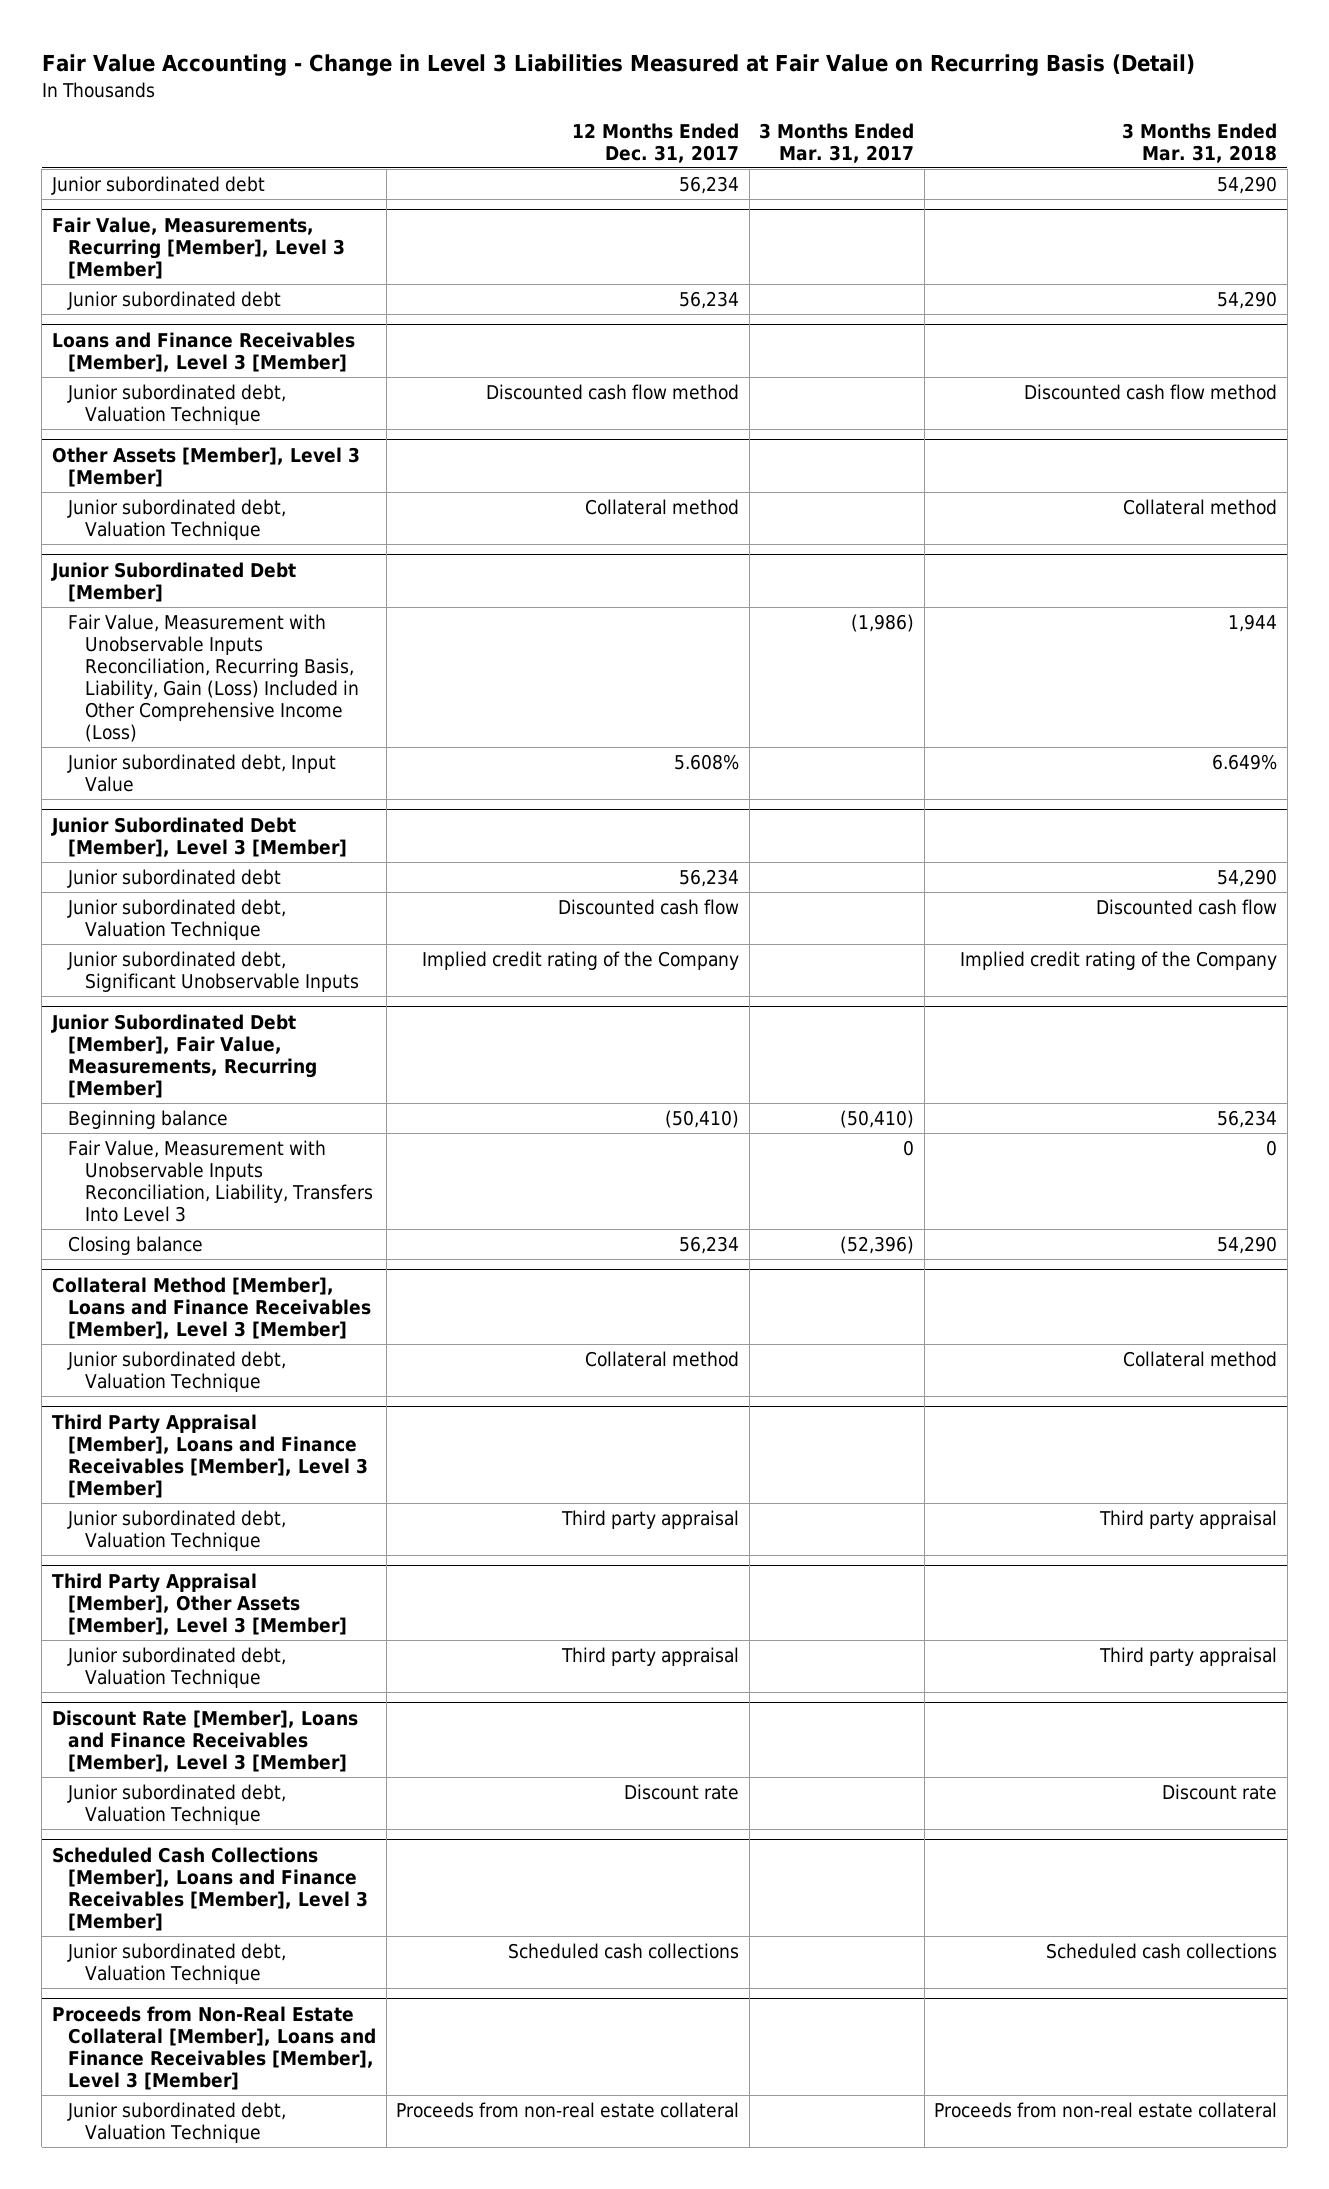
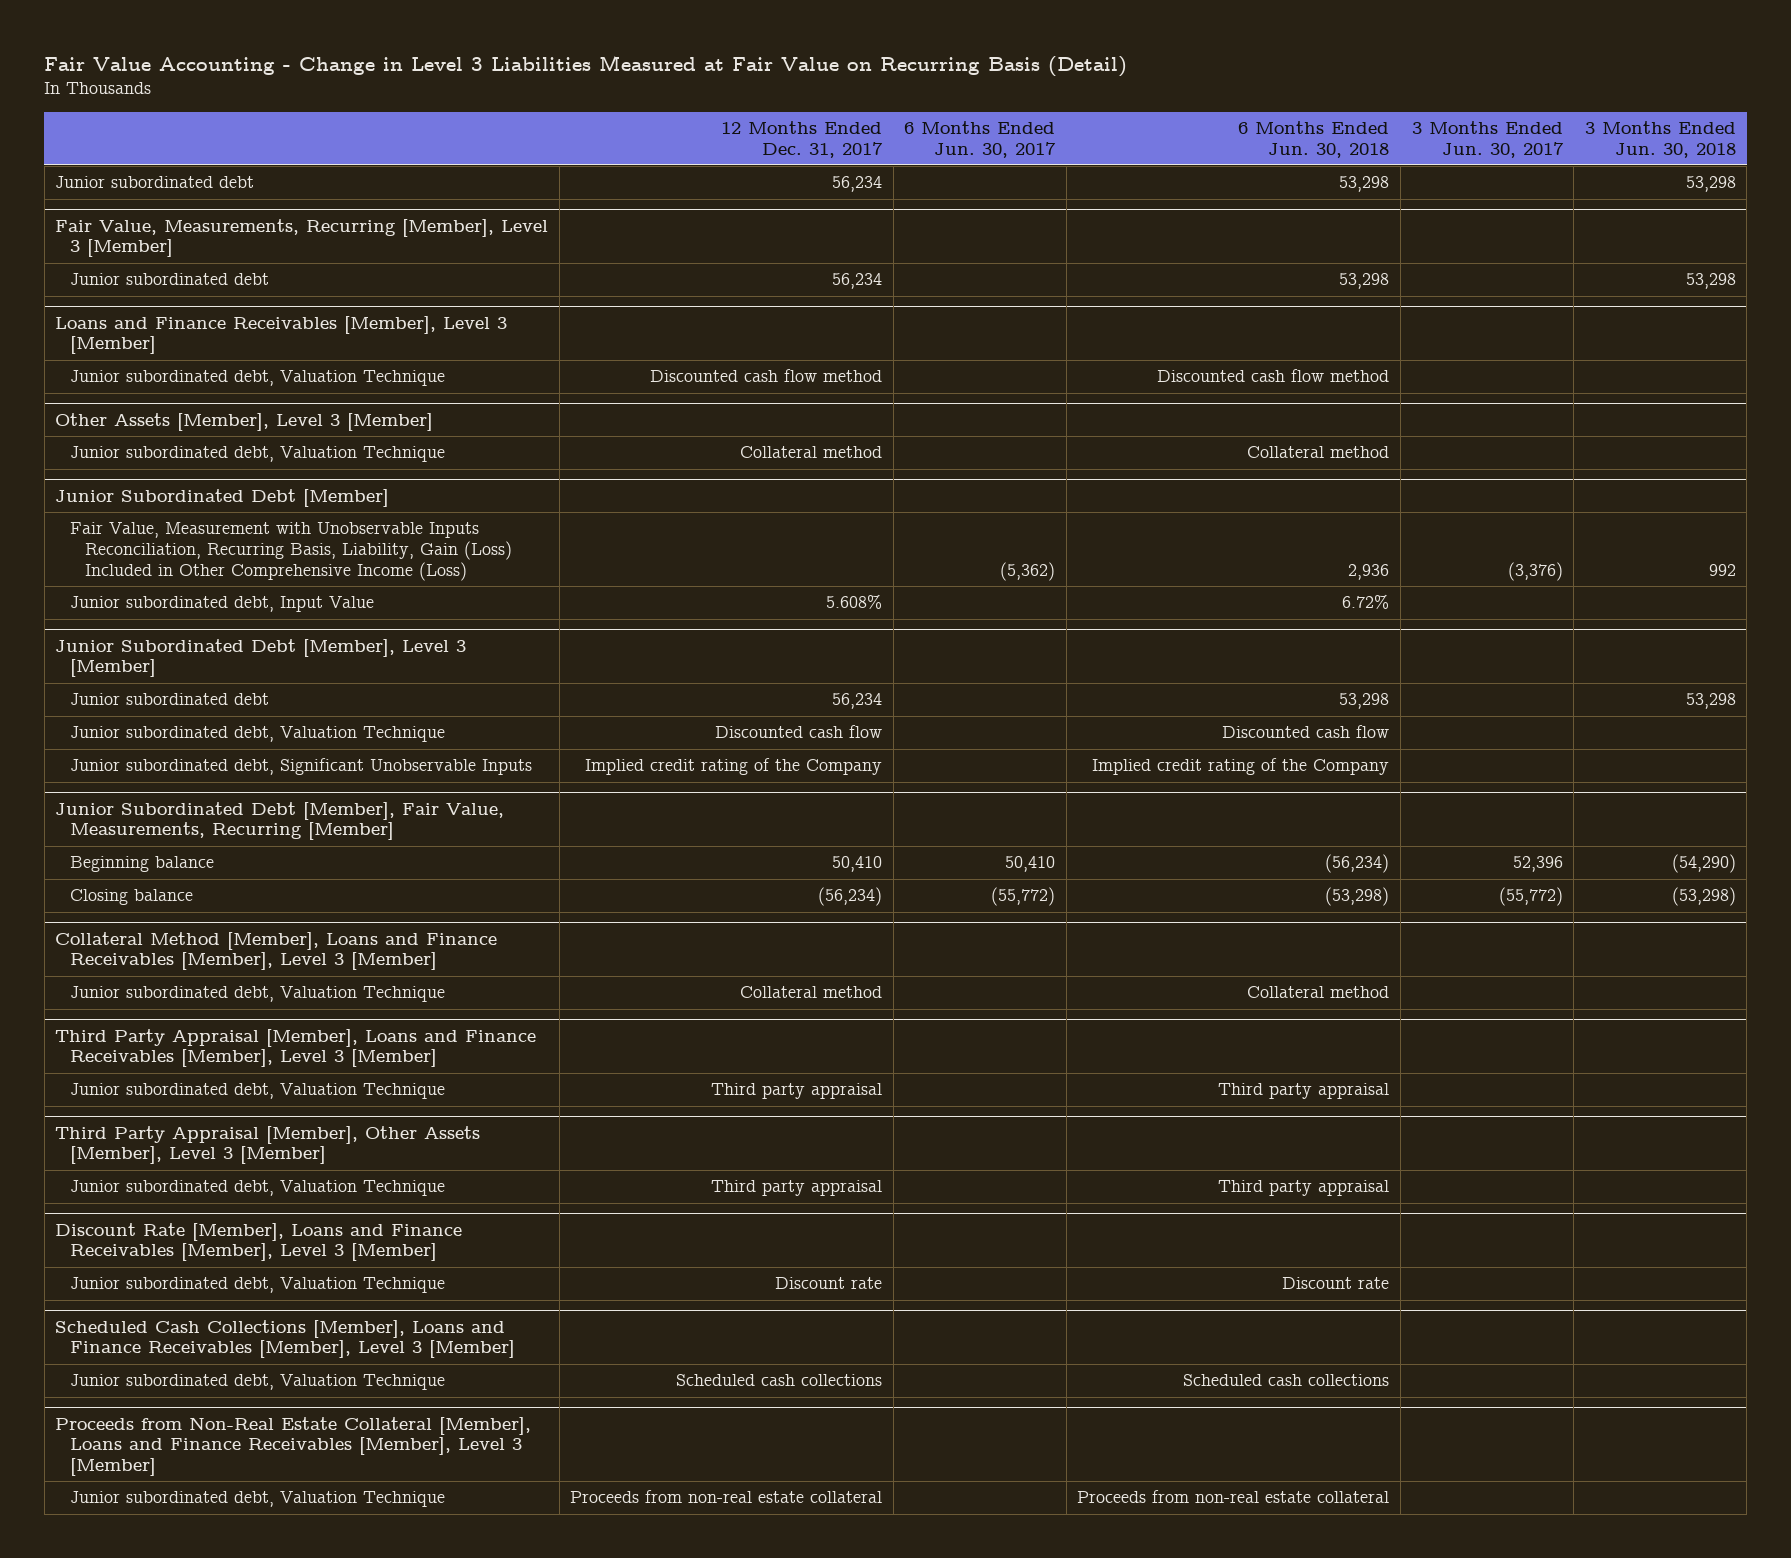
[759,122,915,163] 3 Months Ended Mar. 31, 2017 -> none
[1122,122,1278,163] 3 Months Ended Mar. 31, 2018 -> none
none -> [904,120,1057,158] 6 Months Ended Jun. 30, 2017
none -> [1238,120,1390,158] 6 Months Ended Jun. 30, 2018
none -> [1411,120,1564,158] 3 Months Ended Jun. 30, 2017
none -> [1584,120,1736,158] 3 Months Ended Jun. 30, 2018
[68,1140,373,1223] Fair Value, Measurement with Unobservable Inputs Reconciliation, Liability, Transfers Into Level 3 -> none
[665,1110,740,1129] (50,410) -> [832,856,883,873] 50,410
[679,1236,740,1255] 56,234 -> [818,887,883,907] (56,234)

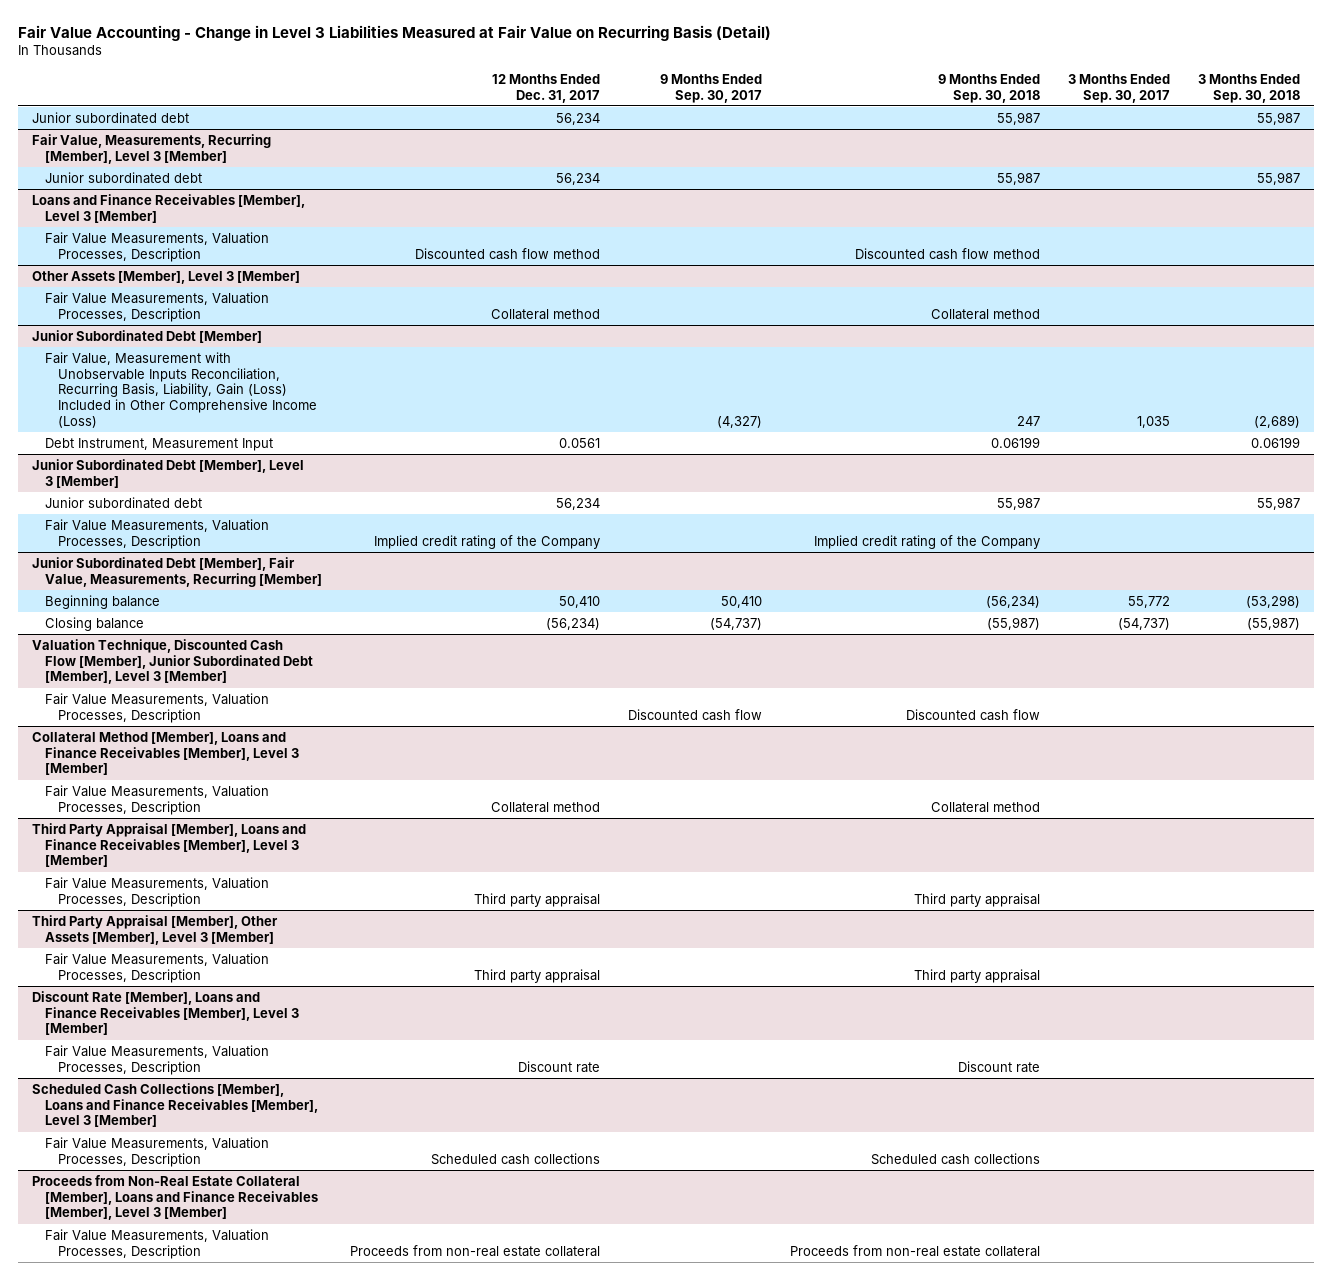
[904,120,1057,158] 6 Months Ended Jun. 30, 2017 -> none
[1238,120,1390,158] 6 Months Ended Jun. 30, 2018 -> none
[1411,120,1564,158] 3 Months Ended Jun. 30, 2017 -> none
[1584,120,1736,158] 3 Months Ended Jun. 30, 2018 -> none
none -> [659,73,762,103] 9 Months Ended Sep. 30, 2017
none -> [938,73,1041,103] 9 Months Ended Sep. 30, 2018
none -> [1068,73,1171,103] 3 Months Ended Sep. 30, 2017
none -> [1198,73,1301,103] 3 Months Ended Sep. 30, 2018
[70,370,446,387] Junior subordinated debt, Valuation Technique -> none
none -> [44,231,269,262] Fair Value Measurements, Valuation Processes, Description
[70,446,446,463] Junior subordinated debt, Valuation Technique -> none
none -> [44,291,269,322] Fair Value Measurements, Valuation Processes, Description
[70,596,375,613] Junior subordinated debt, Input Value -> none
none -> [44,437,273,451] Debt Instrument, Measurement Input
[70,726,446,743] Junior subordinated debt, Valuation Technique -> none
[70,758,533,776] Junior subordinated debt, Significant Unobservable Inputs -> [44,518,269,549] Fair Value Measurements, Valuation Processes, Description
none -> [31,638,313,685] Valuation Technique, Discounted Cash Flow [Member], Junior Subordinated Debt [Member], Level 3 [Member]
none -> [44,692,269,723] Fair Value Measurements, Valuation Processes, Description
[70,986,446,1003] Junior subordinated debt, Valuation Technique -> none
none -> [44,784,269,815] Fair Value Measurements, Valuation Processes, Description
[70,1083,446,1100] Junior subordinated debt, Valuation Technique -> none
none -> [44,876,269,907] Fair Value Measurements, Valuation Processes, Description
[70,1180,446,1197] Junior subordinated debt, Valuation Technique -> none
none -> [44,952,269,983] Fair Value Measurements, Valuation Processes, Description
[70,1277,446,1294] Junior subordinated debt, Valuation Technique -> none
none -> [44,1044,269,1075] Fair Value Measurements, Valuation Processes, Description
[70,1374,446,1391] Junior subordinated debt, Valuation Technique -> none
none -> [44,1136,269,1167] Fair Value Measurements, Valuation Processes, Description
[70,1491,446,1508] Junior subordinated debt, Valuation Technique -> none
none -> [44,1228,269,1259] Fair Value Measurements, Valuation Processes, Description

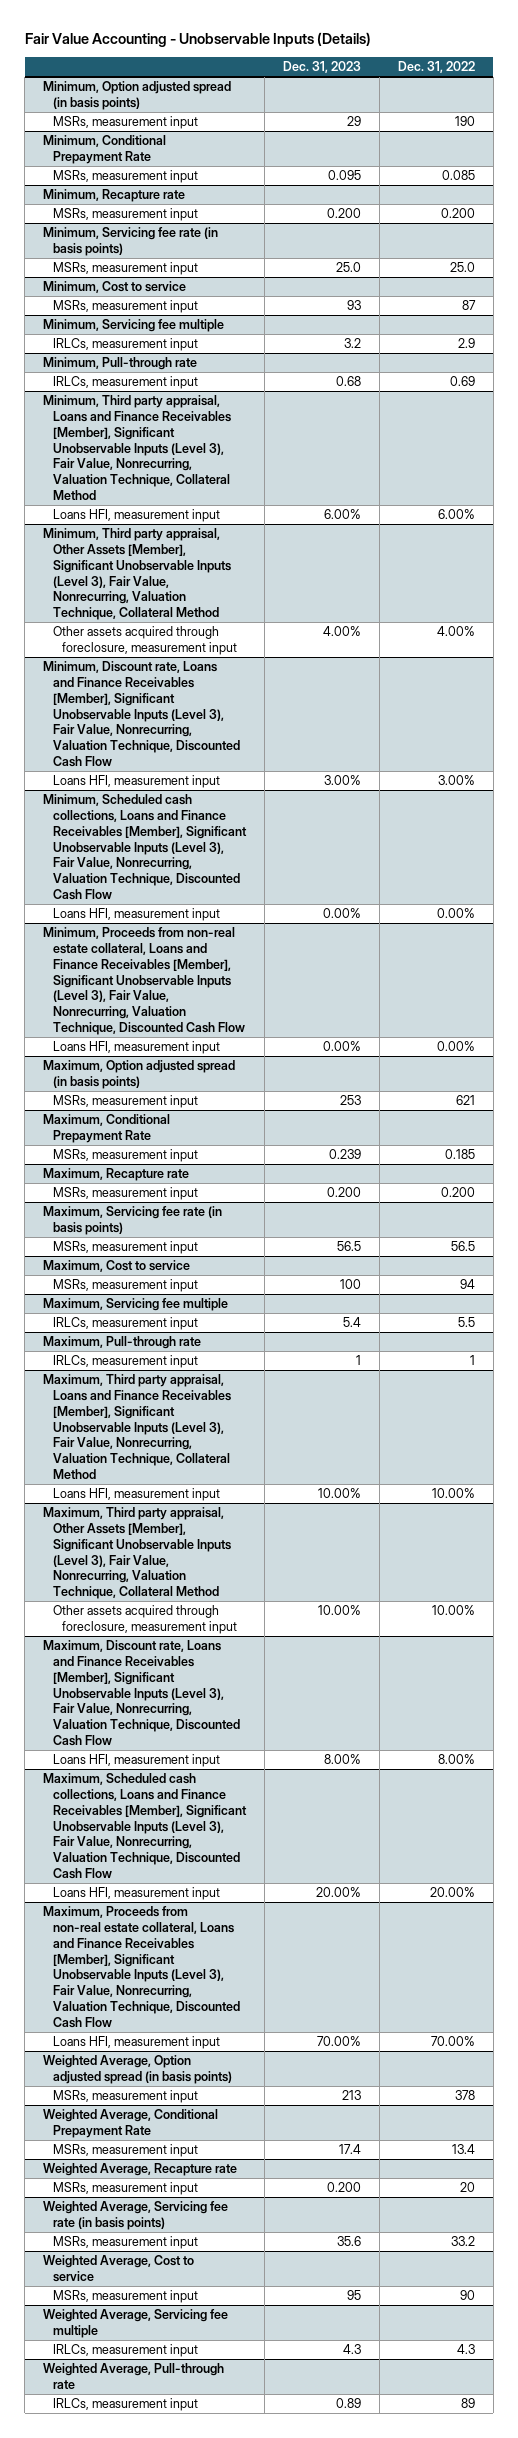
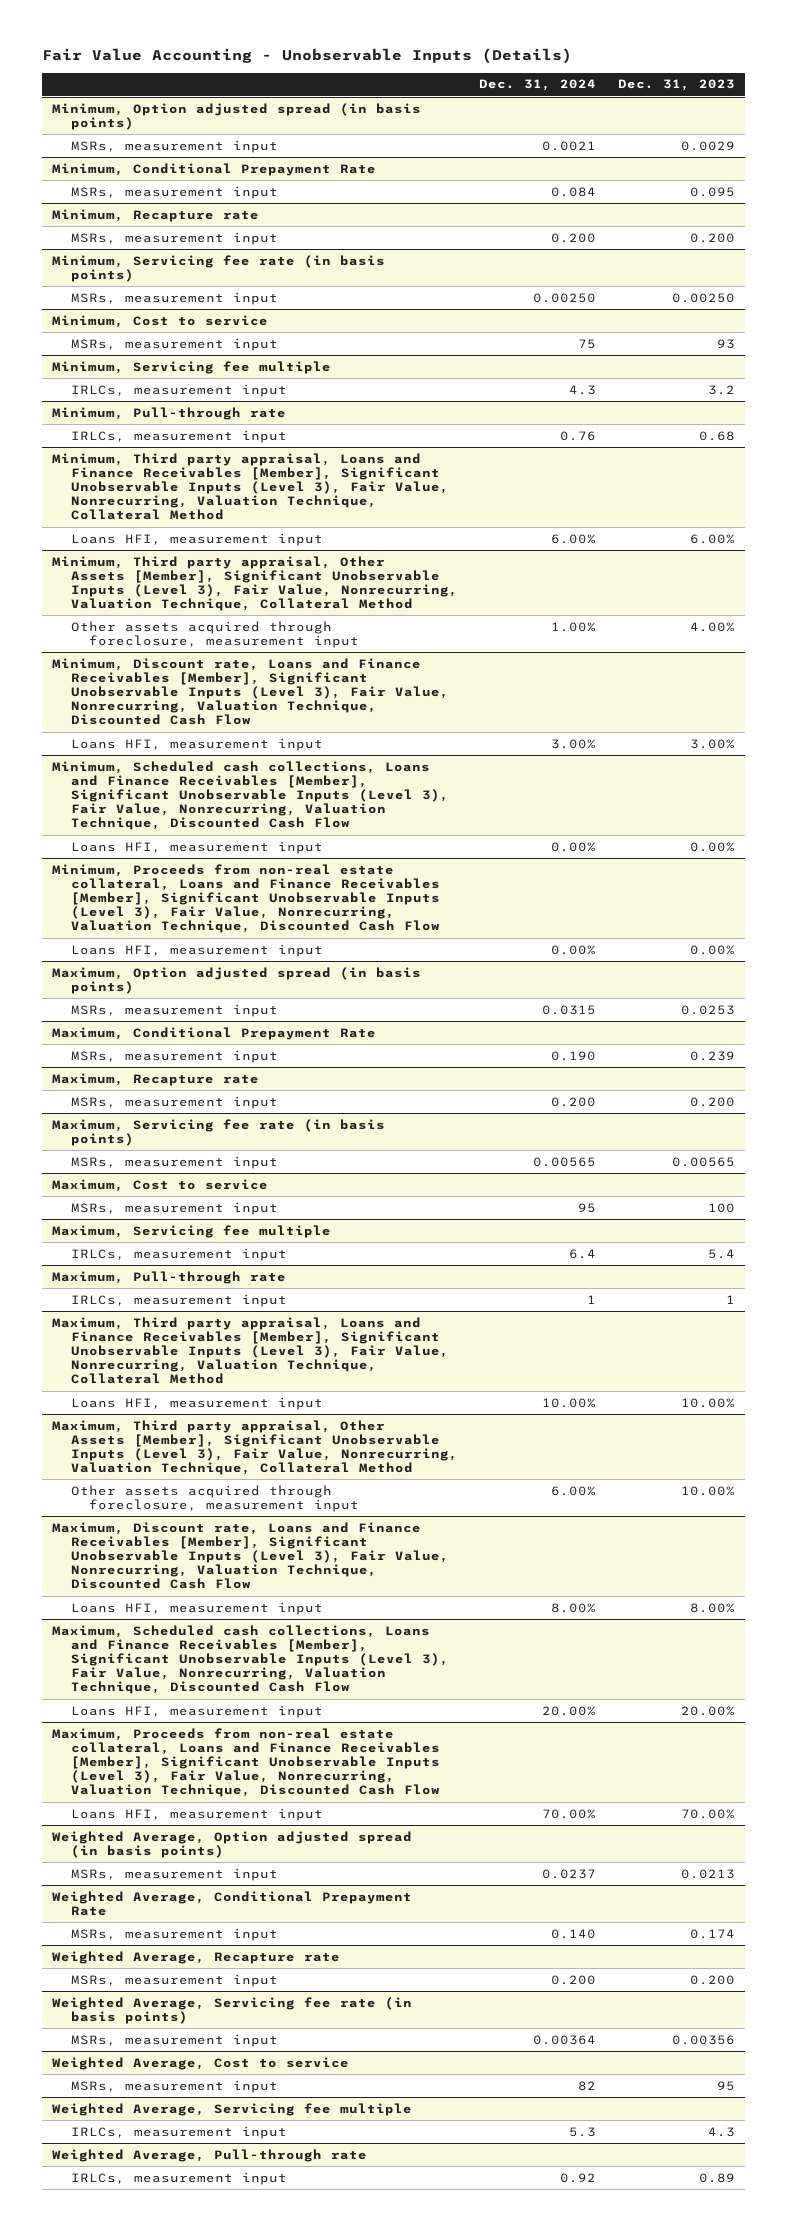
[397,61,475,74] Dec. 31, 2022 -> none
none -> [479,79,597,92] Dec. 31, 2024
[346,116,361,127] 29 -> [680,140,735,151] 0.0029
[335,262,361,273] 25.0 -> [671,292,735,303] 0.00250
[339,1095,361,1106] 253 -> [680,1004,735,1015] 0.0253
[336,1241,361,1252] 56.5 -> [671,1156,735,1167] 0.00565
[341,2090,361,2101] 213 -> [680,1868,735,1879] 0.0213
[338,2144,361,2155] 17.4 -> [689,1928,735,1939] 0.174
[336,2236,361,2247] 35.6 -> [671,2034,735,2045] 0.00356

